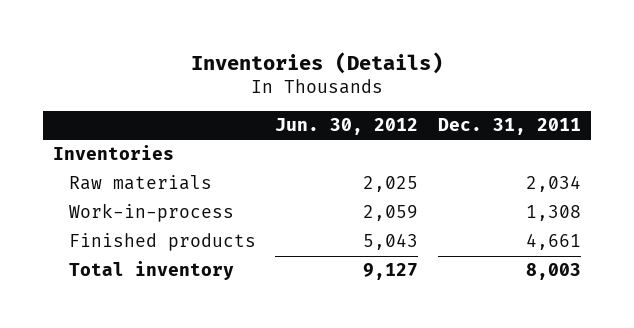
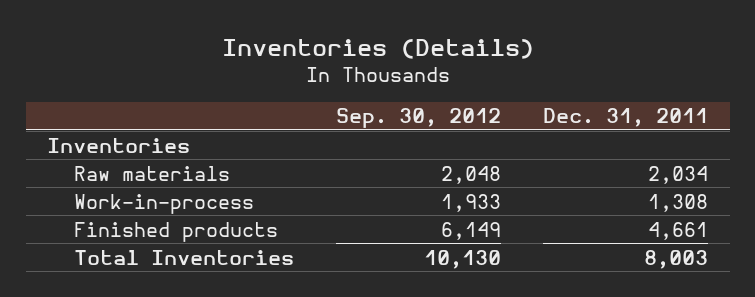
[275,117,419,135] Jun. 30, 2012 -> none
none -> [336,108,502,129] Sep. 30, 2012
[68,261,234,281] Total inventory -> [73,249,294,265] Total Inventories

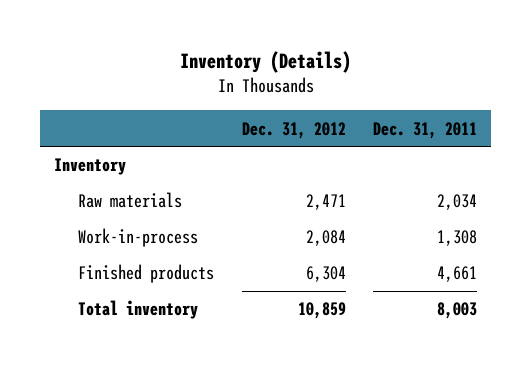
[221,38,534,59] Inventories (Details) -> [179,51,351,74] Inventory (Details)
[336,108,502,129] Sep. 30, 2012 -> none
none -> [241,121,346,139] Dec. 31, 2012
[46,137,190,153] Inventories -> [54,158,127,176] Inventory
[73,249,294,265] Total Inventories -> [78,300,199,320] Total inventory

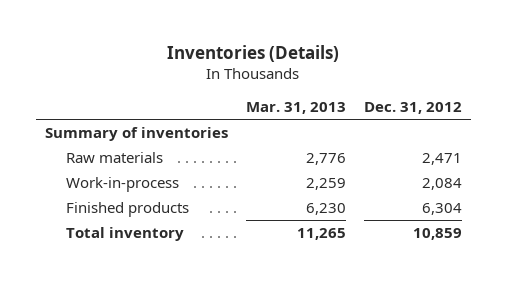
[179,51,351,74] Inventory (Details) -> [167,44,340,62] Inventories (Details)
[373,121,478,139] Dec. 31, 2011 -> none
none -> [245,101,346,114] Mar. 31, 2013
[54,158,127,176] Inventory -> [44,126,228,141] Summary of inventories

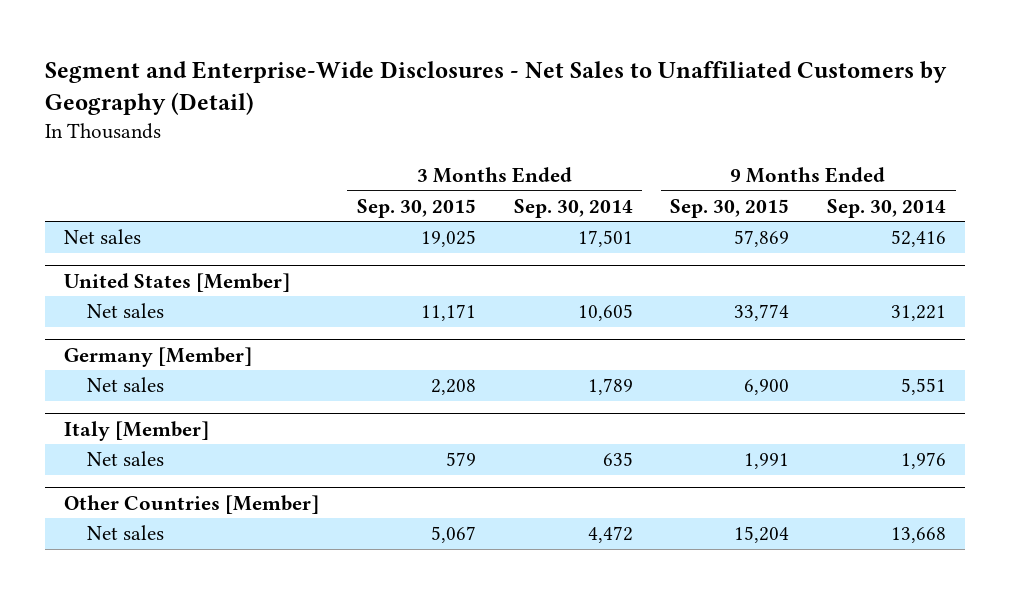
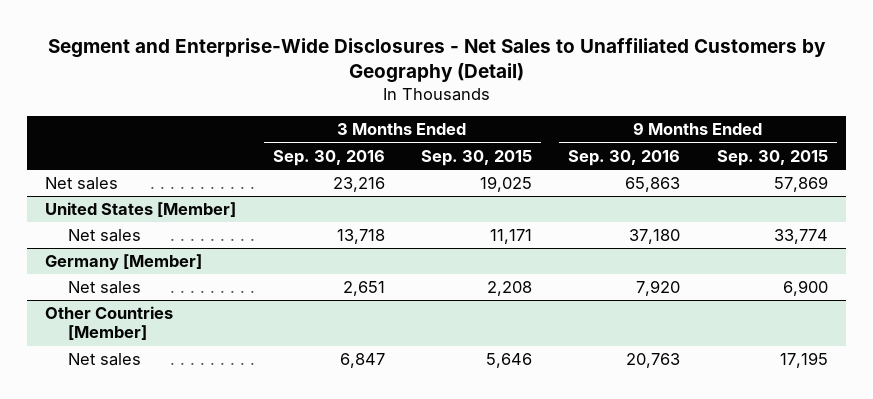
[513,198,633,218] Sep. 30, 2014 -> none
[827,198,947,218] Sep. 30, 2014 -> none
none -> [272,149,385,166] Sep. 30, 2016
none -> [568,149,681,166] Sep. 30, 2016
[63,420,209,441] Italy [Member] -> none
[87,451,165,467] Net sales -> none
[430,526,476,544] 5,067 -> [486,353,533,369] 5,646
[734,526,790,544] 15,204 -> [779,352,828,369] 17,195

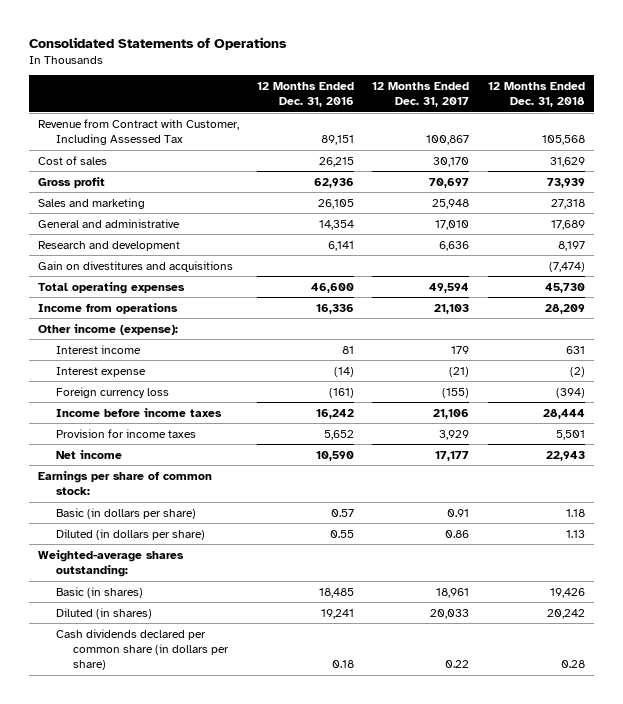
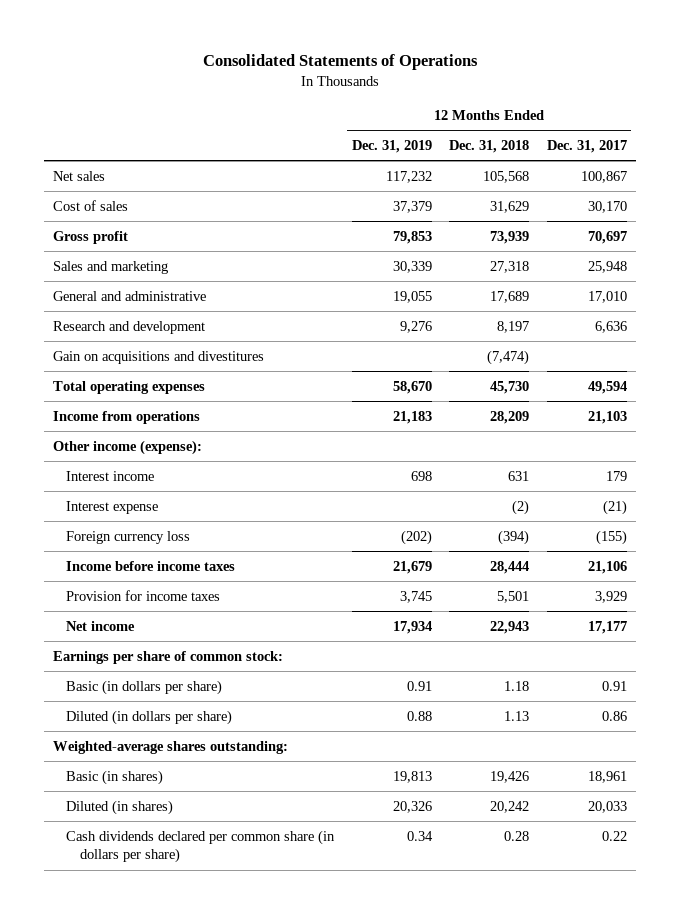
[257,82,355,108] 12 Months Ended Dec. 31, 2016 -> none
none -> [351,140,432,154] Dec. 31, 2019
[38,118,240,145] Revenue from Contract with Customer, Including Assessed Tax -> [52,170,105,181] Net sales
[38,260,234,272] Gain on divestitures and acquisitions -> [52,350,264,364] Gain on acquisitions and divestitures

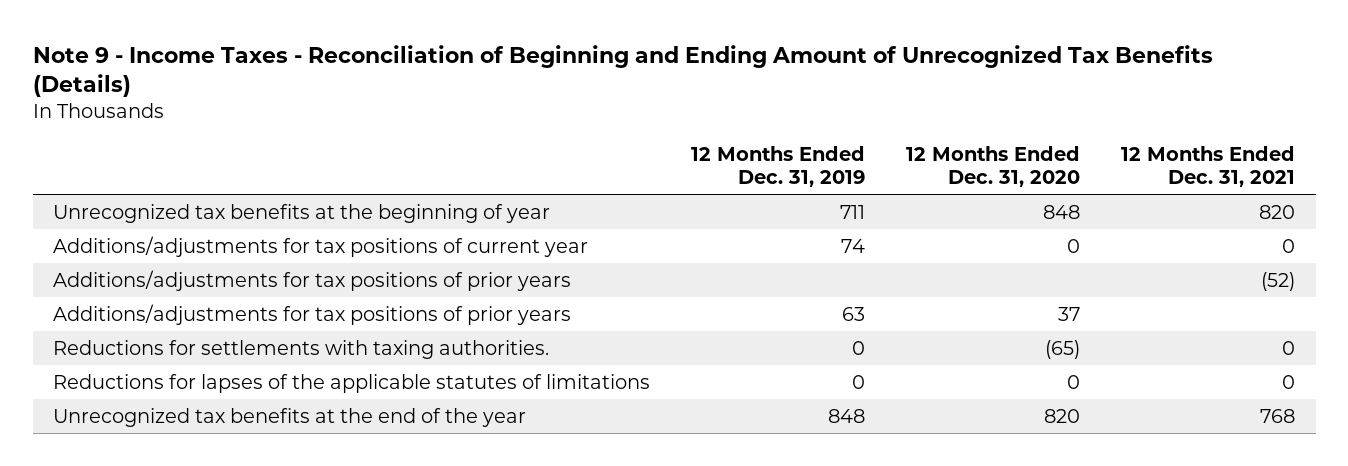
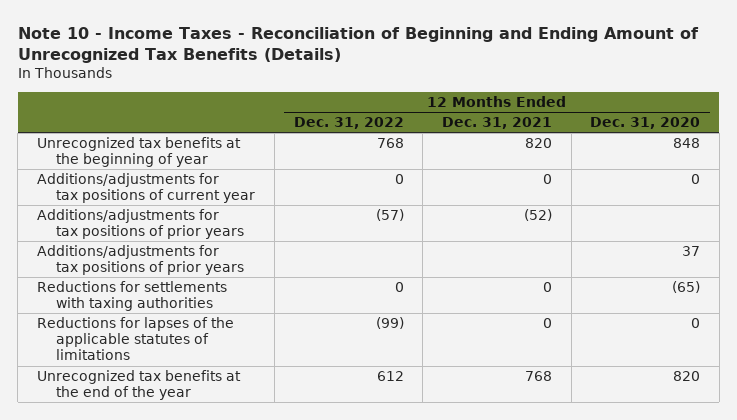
[32,44,1213,98] Note 9 - Income Taxes - Reconciliation of Beginning and Ending Amount of Unrecognized Tax Benefits (Details) -> [17,26,699,63] Note 10 - Income Taxes - Reconciliation of Beginning and Ending Amount of Unrecognized Tax Benefits (Details)
[691,146,866,188] 12 Months Ended Dec. 31, 2019 -> none
none -> [293,117,404,130] Dec. 31, 2022
[53,339,550,359] Reductions for settlements with taxing authorities. -> [36,281,227,312] Reductions for settlements with taxing authorities

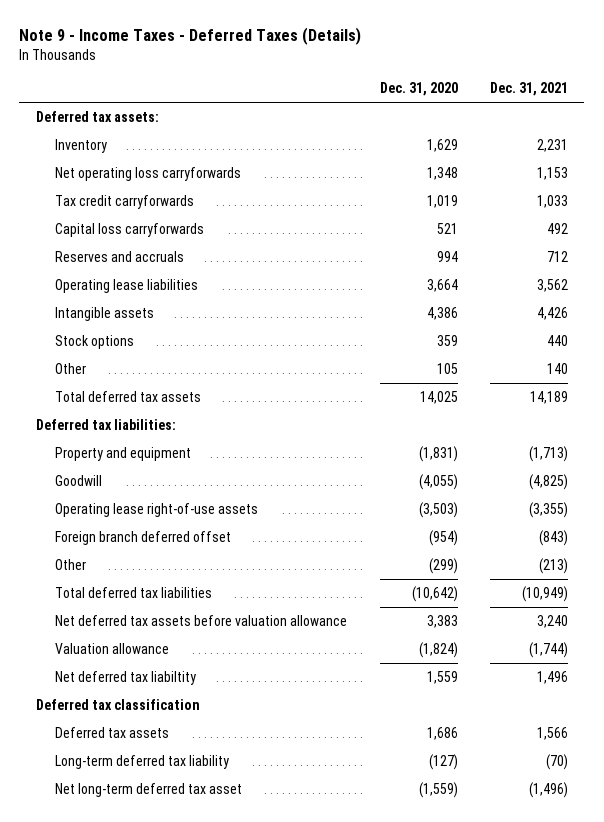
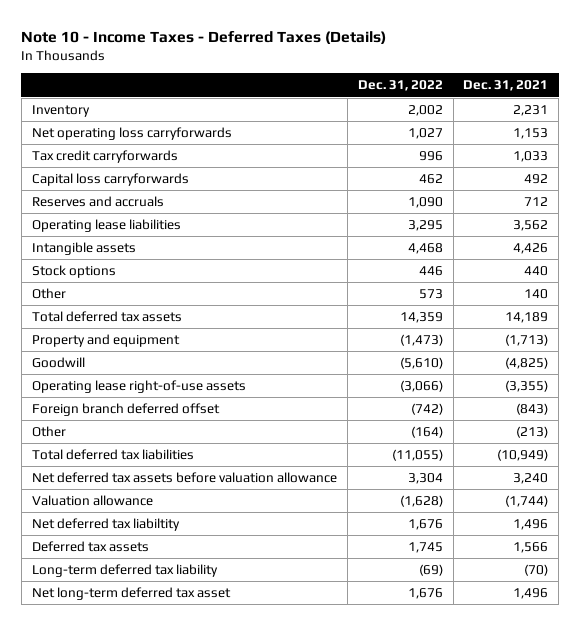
[19,27,362,46] Note 9 - Income Taxes - Deferred Taxes (Details) -> [21,31,387,45] Note 10 - Income Taxes - Deferred Taxes (Details)
[379,82,458,97] Dec. 31, 2020 -> none
none -> [357,80,443,92] Dec. 31, 2022
[35,110,159,122] Deferred tax assets: -> none
[35,418,176,430] Deferred tax liabilities: -> none
[35,698,200,710] Deferred tax classification -> none
[529,781,569,798] (1,496) -> [513,588,549,600] 1,496

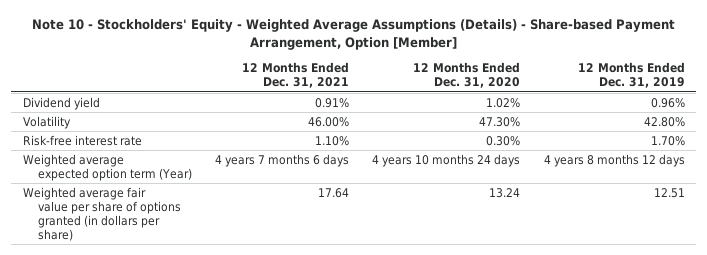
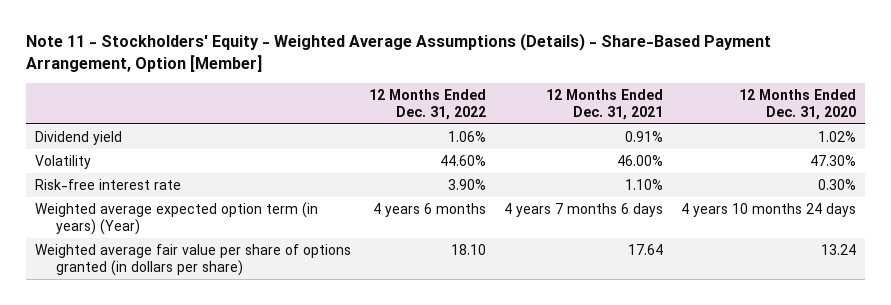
[31,19,675,51] Note 10 - Stockholders' Equity - Weighted Average Assumptions (Details) - Share-based Payment Arrangement, Option [Member] -> [25,33,771,73] Note 11 - Stockholders' Equity - Weighted Average Assumptions (Details) - Share-Based Payment Arrangement, Option [Member]
[577,62,685,89] 12 Months Ended Dec. 31, 2019 -> none
none -> [369,88,487,120] 12 Months Ended Dec. 31, 2022
[22,153,193,181] Weighted average expected option term (Year) -> [34,202,318,235] Weighted average expected option term (in years) (Year)

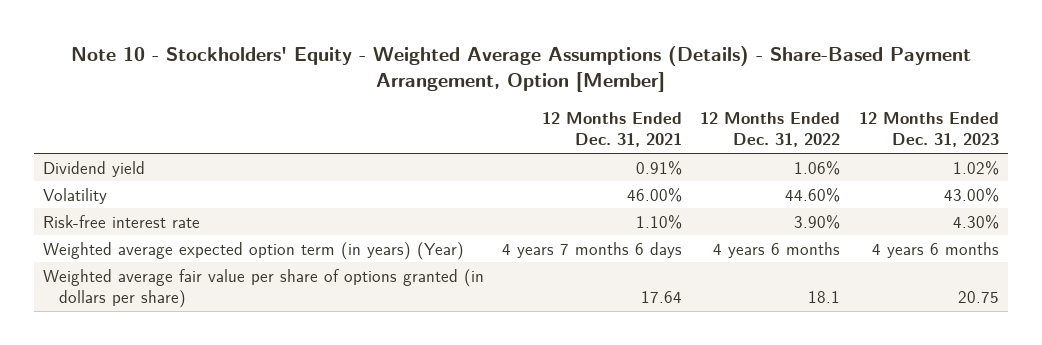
[25,33,771,73] Note 11 - Stockholders' Equity - Weighted Average Assumptions (Details) - Share-Based Payment Arrangement, Option [Member] -> [70,45,971,93] Note 10 - Stockholders' Equity - Weighted Average Assumptions (Details) - Share-Based Payment Arrangement, Option [Member]
[739,88,857,120] 12 Months Ended Dec. 31, 2020 -> none
none -> [858,111,999,148] 12 Months Ended Dec. 31, 2023
[451,244,487,256] 18.10 -> [808,290,841,303] 18.1

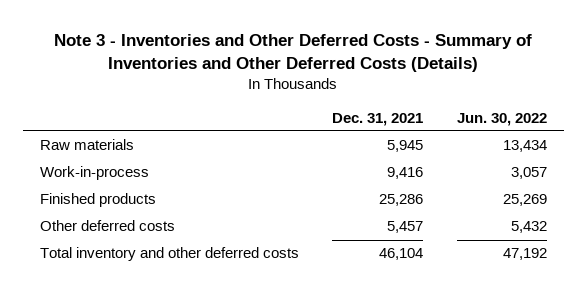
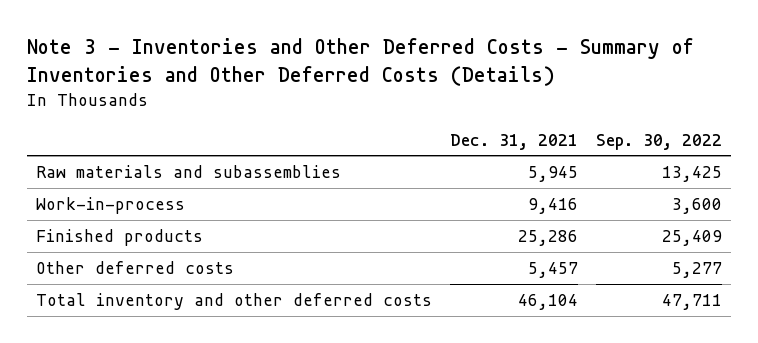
[456,112,547,126] Jun. 30, 2022 -> none
none -> [596,133,723,150] Sep. 30, 2022
[39,139,134,151] Raw materials -> [35,164,341,178] Raw materials and subassemblies

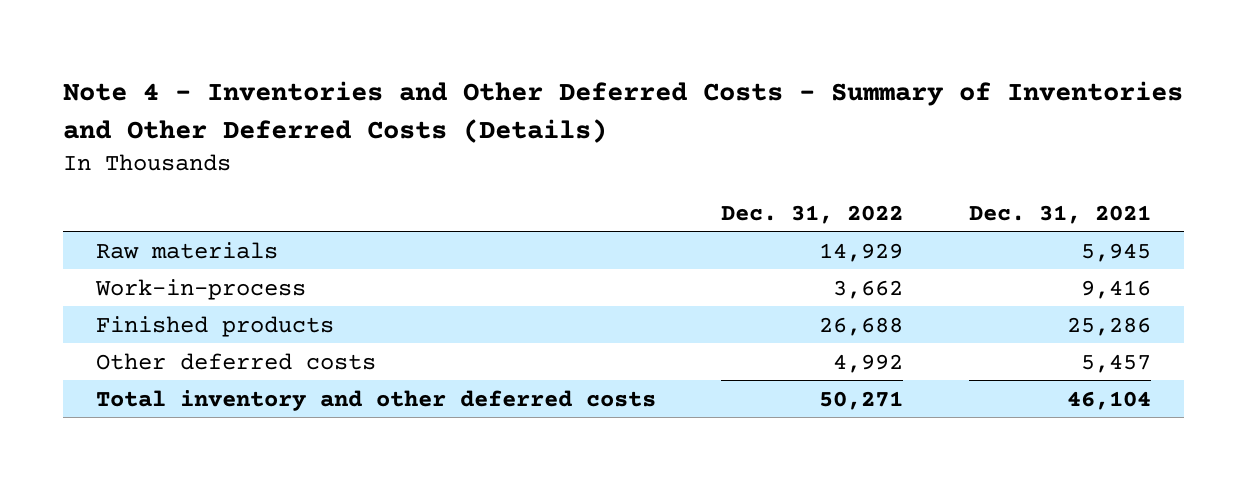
[26,38,694,86] Note 3 - Inventories and Other Deferred Costs - Summary of Inventories and Other Deferred Costs (Details) -> [63,81,1184,143] Note 4 - Inventories and Other Deferred Costs - Summary of Inventories and Other Deferred Costs (Details)
[596,133,723,150] Sep. 30, 2022 -> none
none -> [721,204,904,224] Dec. 31, 2022
[35,164,341,178] Raw materials and subassemblies -> [95,241,278,259] Raw materials

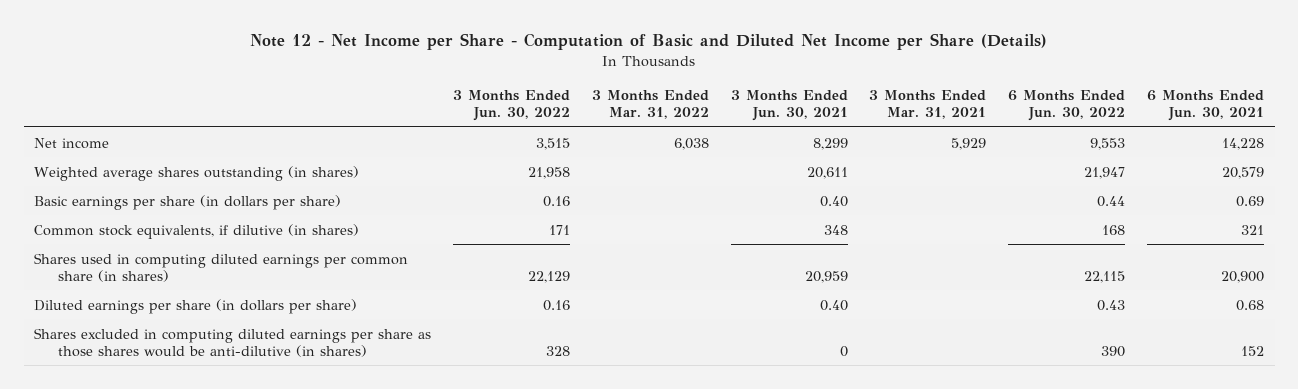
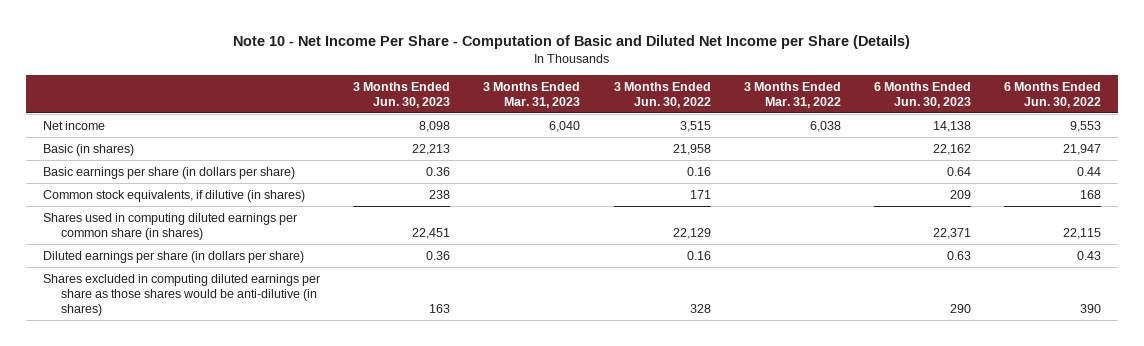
[250,33,1048,51] Note 12 - Net Income per Share - Computation of Basic and Diluted Net Income per Share (Details) -> [233,34,911,49] Note 10 - Net Income Per Share - Computation of Basic and Diluted Net Income per Share (Details)
[730,89,848,122] 3 Months Ended Jun. 30, 2021 -> none
[869,89,987,120] 3 Months Ended Mar. 31, 2021 -> none
[1146,89,1264,122] 6 Months Ended Jun. 30, 2021 -> none
none -> [353,81,451,108] 3 Months Ended Jun. 30, 2023
none -> [483,81,581,108] 3 Months Ended Mar. 31, 2023
none -> [874,81,972,108] 6 Months Ended Jun. 30, 2023
[34,165,360,181] Weighted average shares outstanding (in shares) -> [42,143,134,156] Basic (in shares)

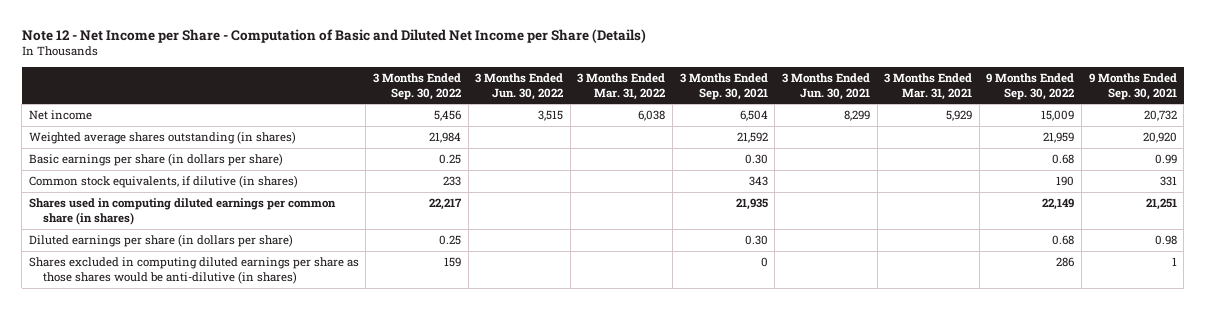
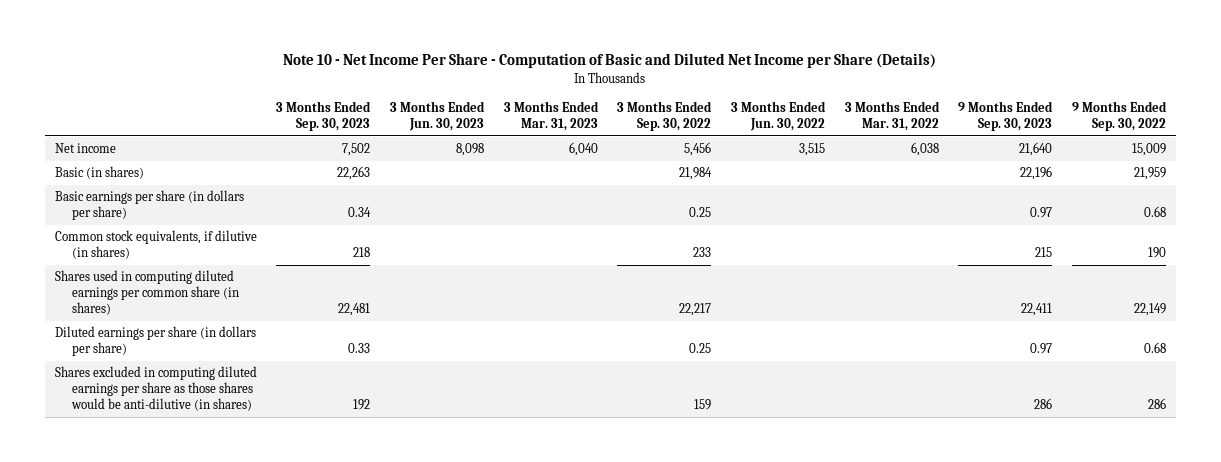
[21,28,646,43] Note 12 - Net Income per Share - Computation of Basic and Diluted Net Income per Share (Details) -> [283,53,937,69] Note 10 - Net Income Per Share - Computation of Basic and Diluted Net Income per Share (Details)
[679,72,768,100] 3 Months Ended Sep. 30, 2021 -> none
[781,72,870,100] 3 Months Ended Jun. 30, 2021 -> none
[884,72,973,100] 3 Months Ended Mar. 31, 2021 -> none
[1088,72,1177,100] 9 Months Ended Sep. 30, 2021 -> none
none -> [276,101,372,132] 3 Months Ended Sep. 30, 2023
none -> [389,101,485,132] 3 Months Ended Jun. 30, 2023
none -> [503,101,599,132] 3 Months Ended Mar. 31, 2023
none -> [958,101,1054,132] 9 Months Ended Sep. 30, 2023
[28,131,296,145] Weighted average shares outstanding (in shares) -> [54,166,144,180] Basic (in shares)

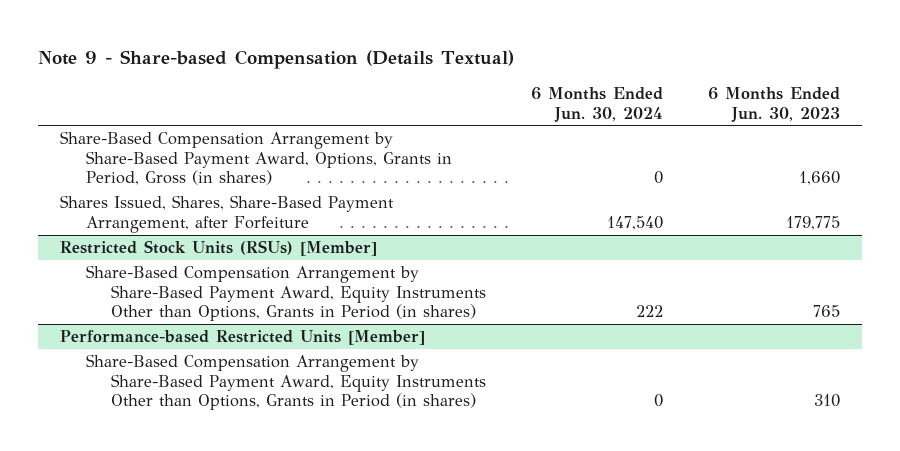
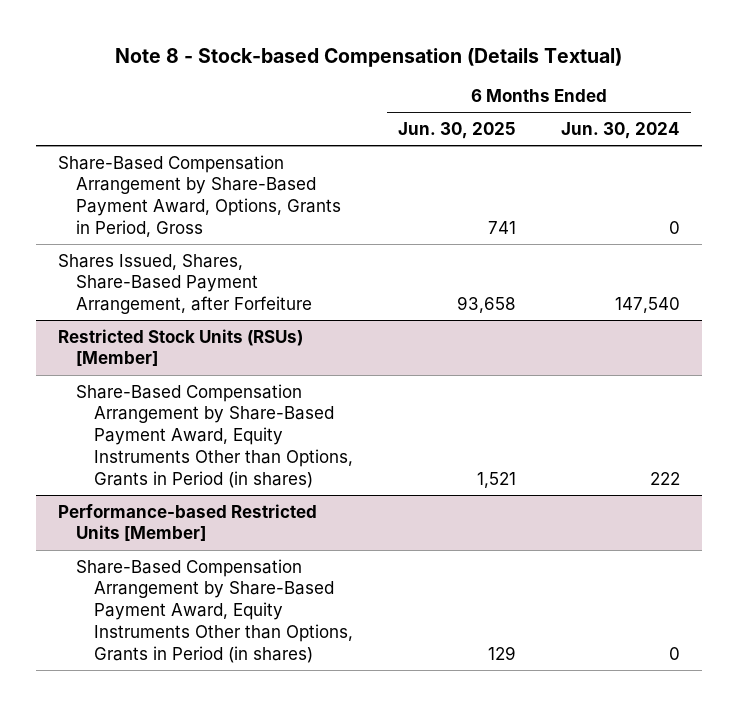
[38,50,515,70] Note 9 - Share-based Compensation (Details Textual) -> [115,47,623,67] Note 8 - Stock-based Compensation (Details Textual)
[707,86,840,122] 6 Months Ended Jun. 30, 2023 -> none
none -> [397,122,516,140] Jun. 30, 2025
[60,131,452,186] Share-Based Compensation Arrangement by Share-Based Payment Award, Options, Grants in Period, Gross (in shares) -> [58,154,342,238] Share-Based Compensation Arrangement by Share-Based Payment Award, Options, Grants in Period, Gross

